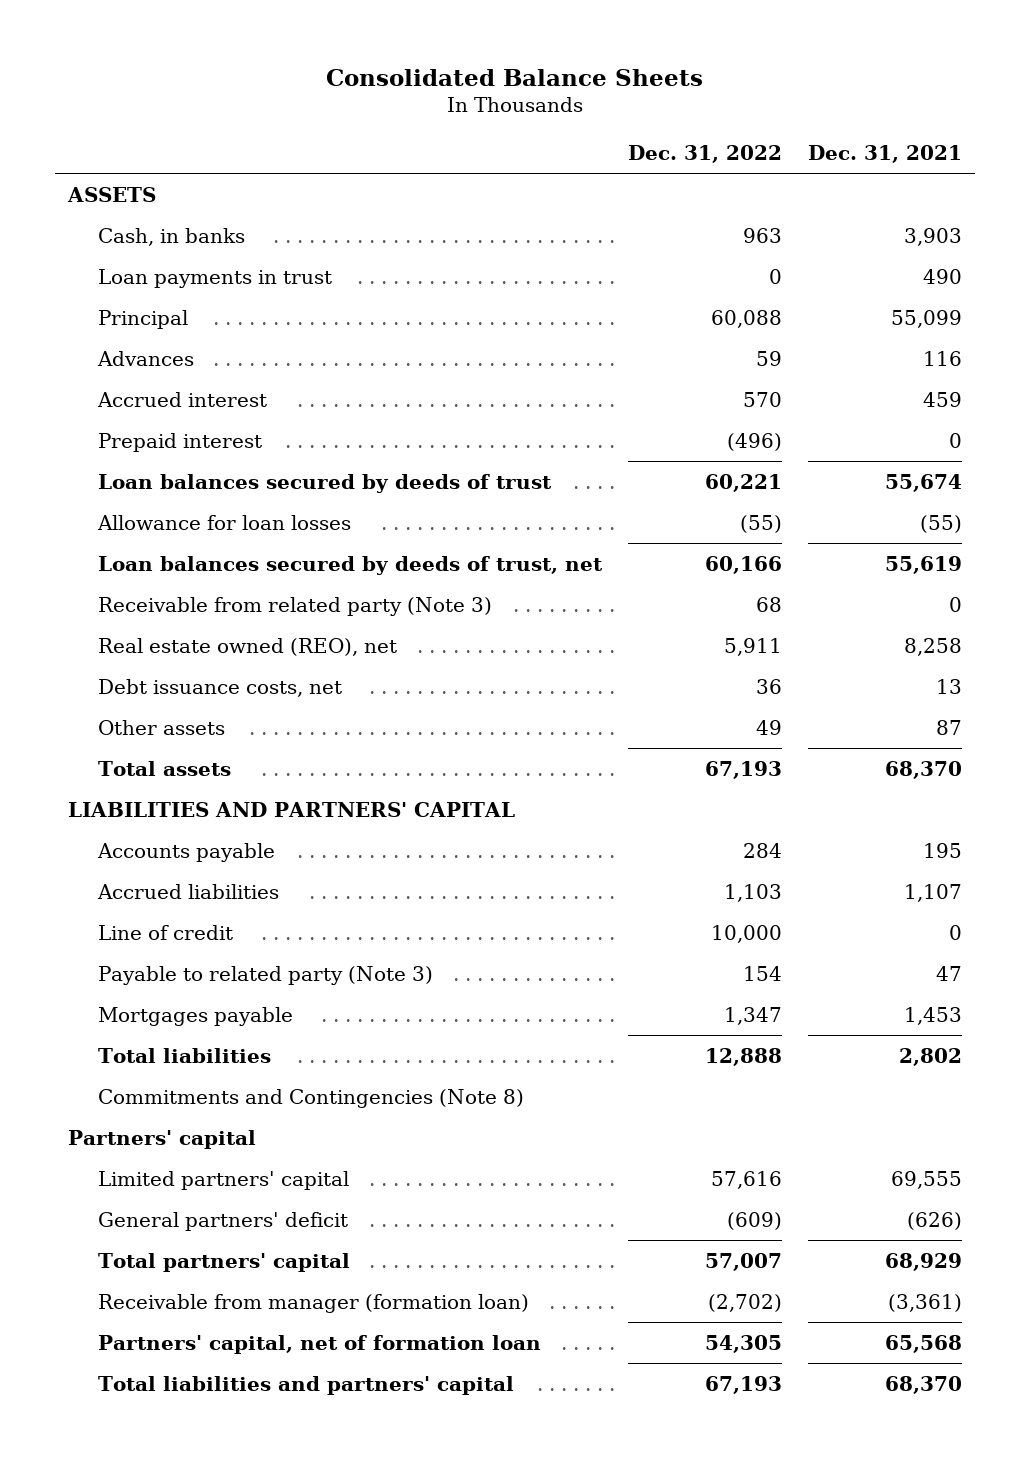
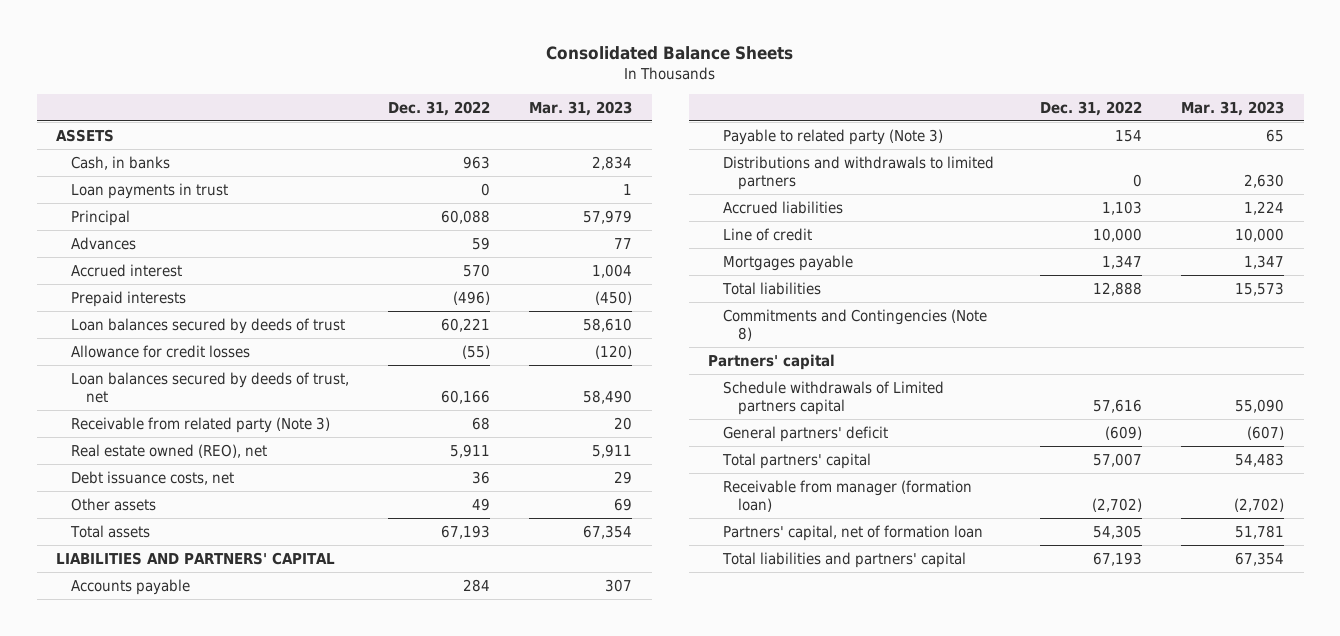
[807,144,962,163] Dec. 31, 2021 -> none
none -> [529,100,633,116] Mar. 31, 2023
[97,432,262,452] Prepaid interest -> [71,290,187,307] Prepaid interests
[96,514,351,530] Allowance for loan losses -> [71,344,251,358] Allowance for credit losses
[97,965,433,985] Payable to related party (Note 3) -> [722,128,943,145] Payable to related party (Note 3)
none -> [722,155,994,191] Distributions and withdrawals to limited partners
[97,1170,349,1190] Limited partners' capital -> [722,380,944,416] Schedule withdrawals of Limited partners capital

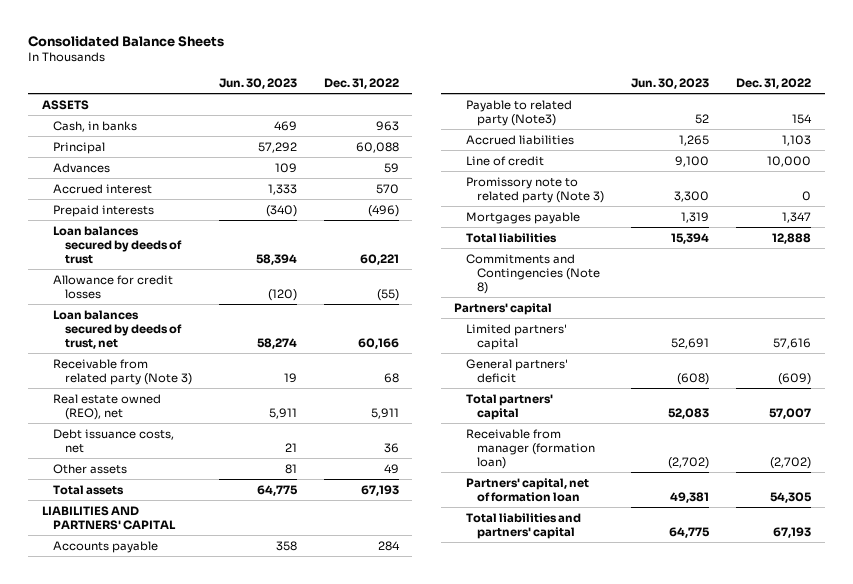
[529,100,633,116] Mar. 31, 2023 -> none
none -> [218,78,297,90] Jun. 30, 2023
[71,182,229,199] Loan payments in trust -> none
[722,155,994,191] Distributions and withdrawals to limited partners -> none
[722,128,943,145] Payable to related party (Note 3) -> [465,99,572,126] Payable to related party (Note3)
none -> [465,176,605,203] Promissory note to related party (Note 3)
[722,380,944,416] Schedule withdrawals of Limited partners capital -> [465,323,567,350] Limited partners' capital

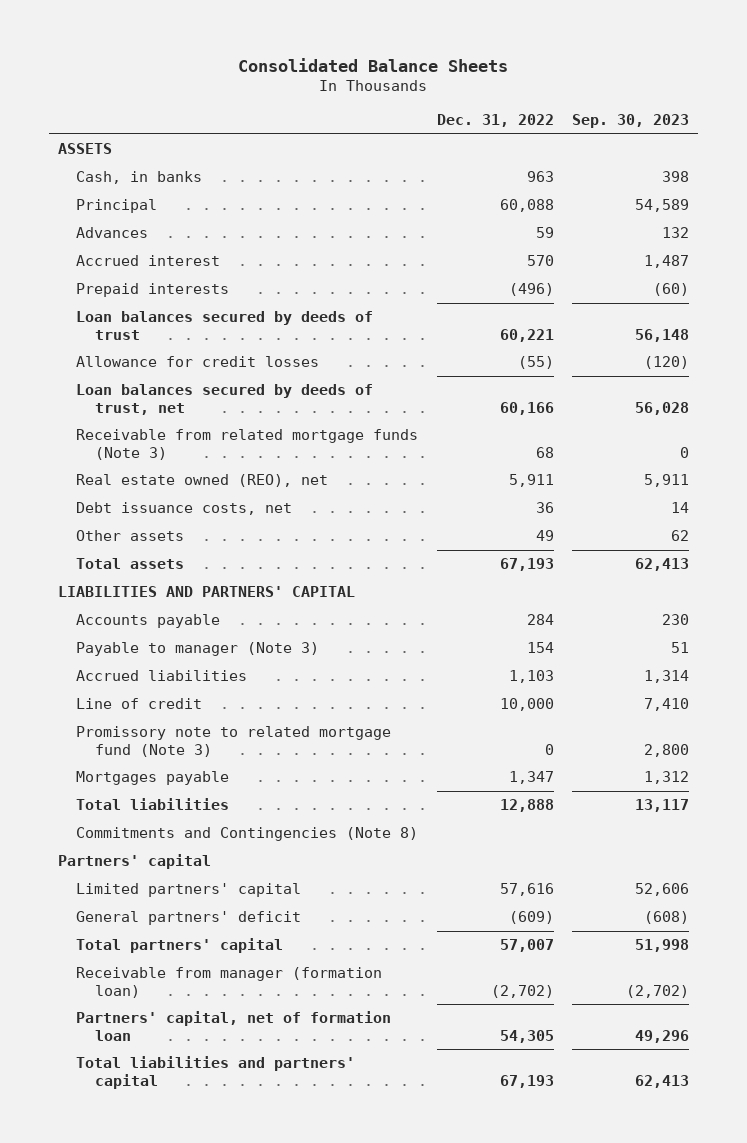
[218,78,297,90] Jun. 30, 2023 -> none
none -> [572,114,690,129] Sep. 30, 2023
[53,358,192,385] Receivable from related party (Note 3) -> [76,429,419,460] Receivable from related mortgage funds (Note 3)
[465,99,572,126] Payable to related party (Note3) -> [76,642,320,657] Payable to manager (Note 3)
[465,176,605,203] Promissory note to related party (Note 3) -> [76,726,392,757] Promissory note to related mortgage fund (Note 3)

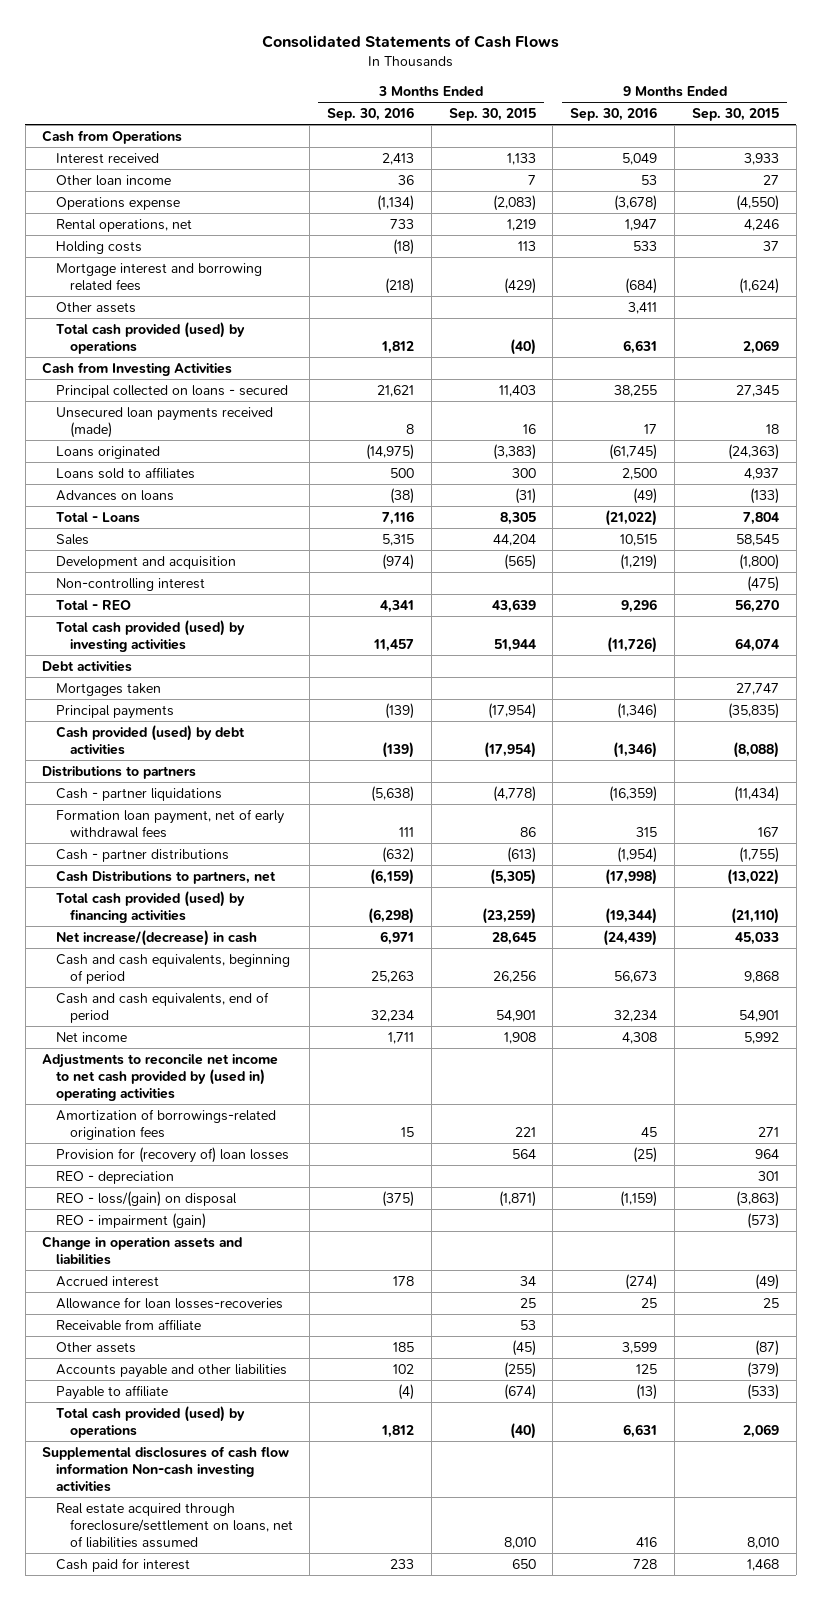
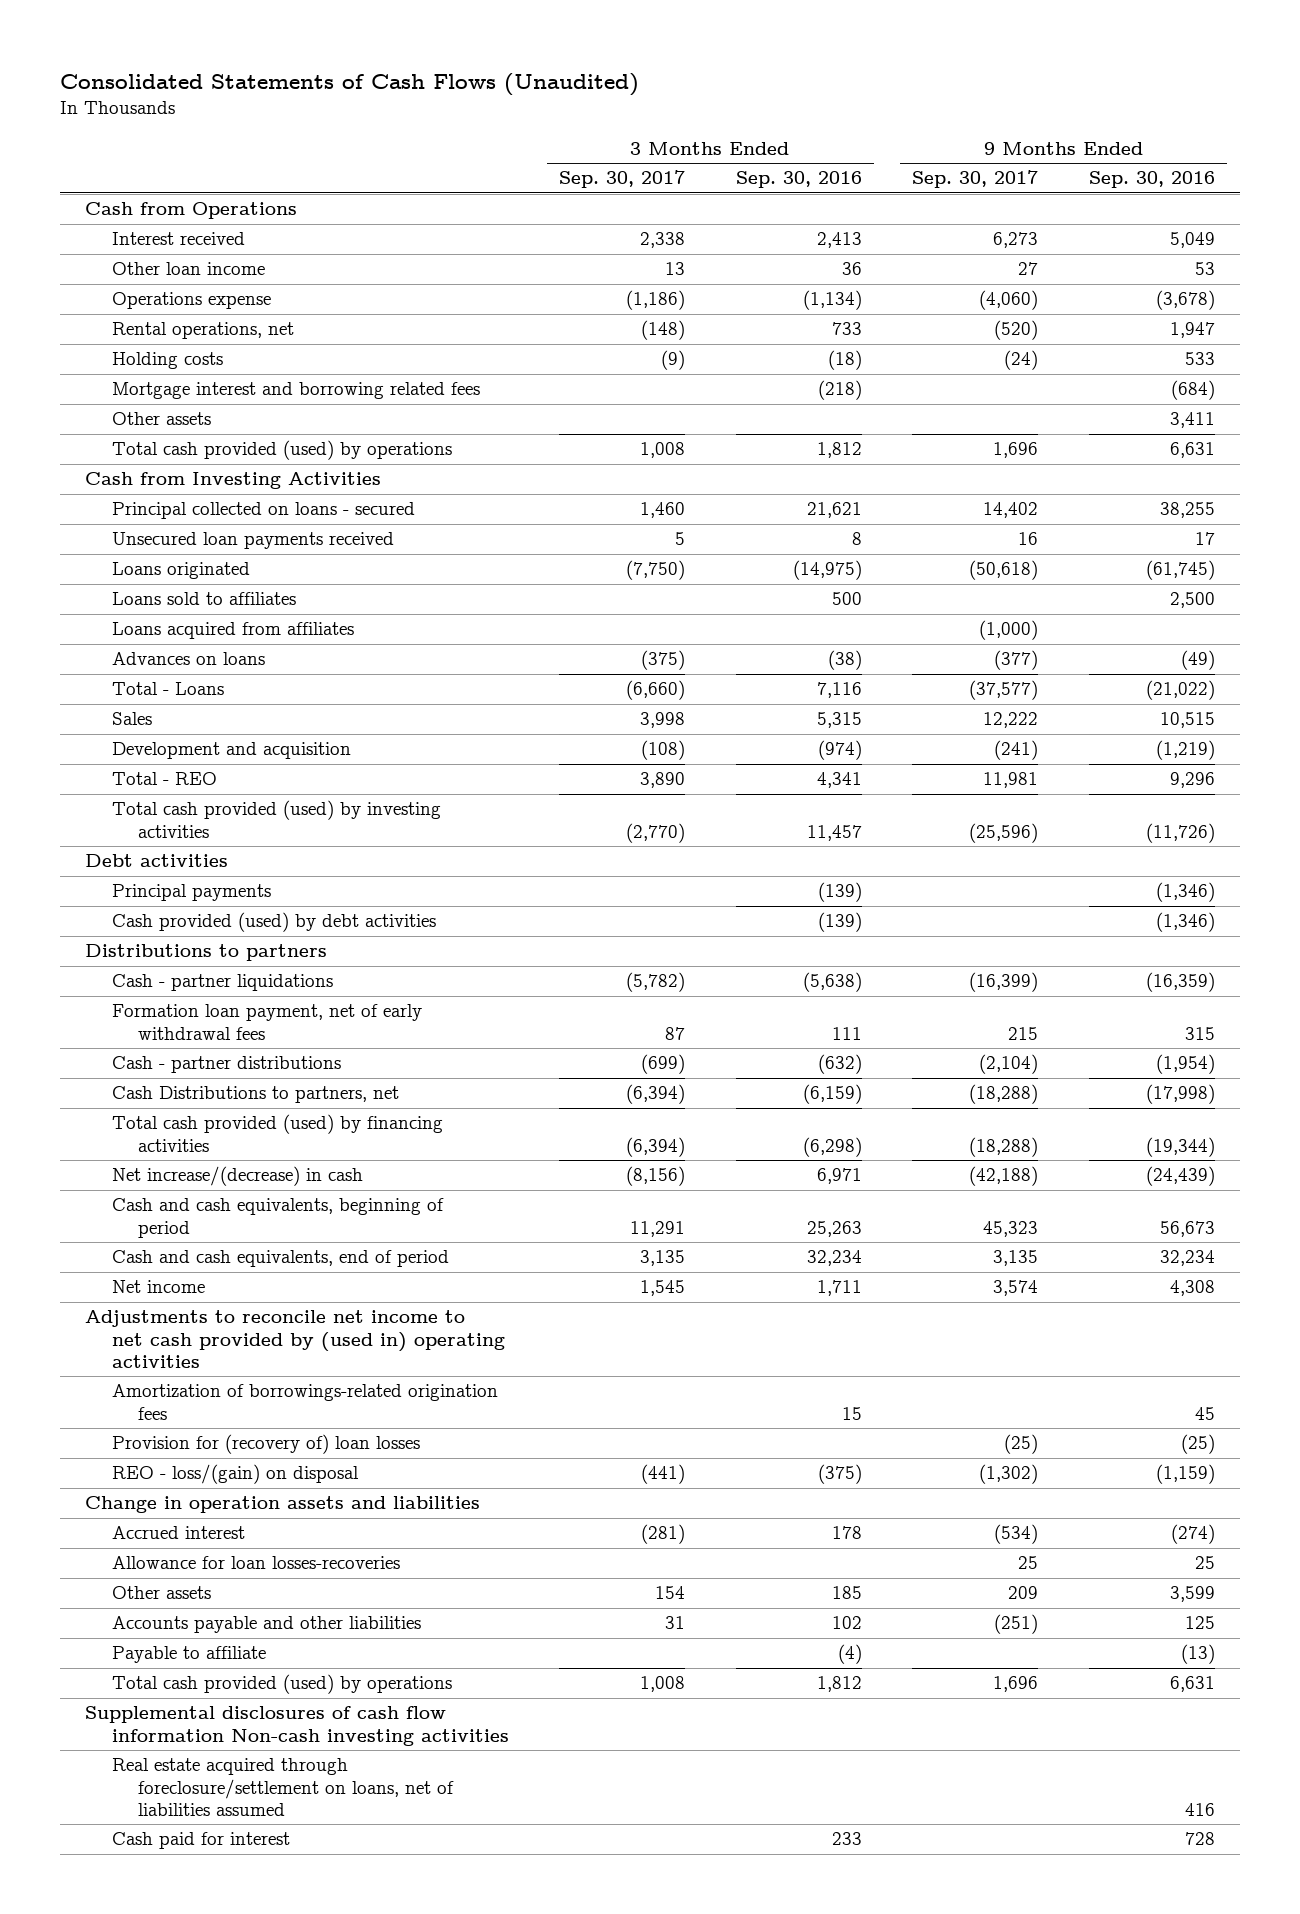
[261,34,559,48] Consolidated Statements of Cash Flows -> [59,72,639,96] Consolidated Statements of Cash Flows (Unaudited)
[448,107,536,121] Sep. 30, 2015 -> none
[691,107,779,121] Sep. 30, 2015 -> none
none -> [559,170,686,189] Sep. 30, 2017
none -> [912,170,1039,189] Sep. 30, 2017
[55,406,273,438] Unsecured loan payments received (made) -> [111,532,394,550] Unsecured loan payments received
none -> [111,622,354,640] Loans acquired from affiliates
[55,577,205,591] Non-controlling interest -> none
[55,682,161,696] Mortgages taken -> none
[55,1170,174,1184] REO - depreciation -> none
[55,1212,206,1229] REO - impairment (gain) -> none
[55,1318,201,1331] Receivable from affiliate -> none

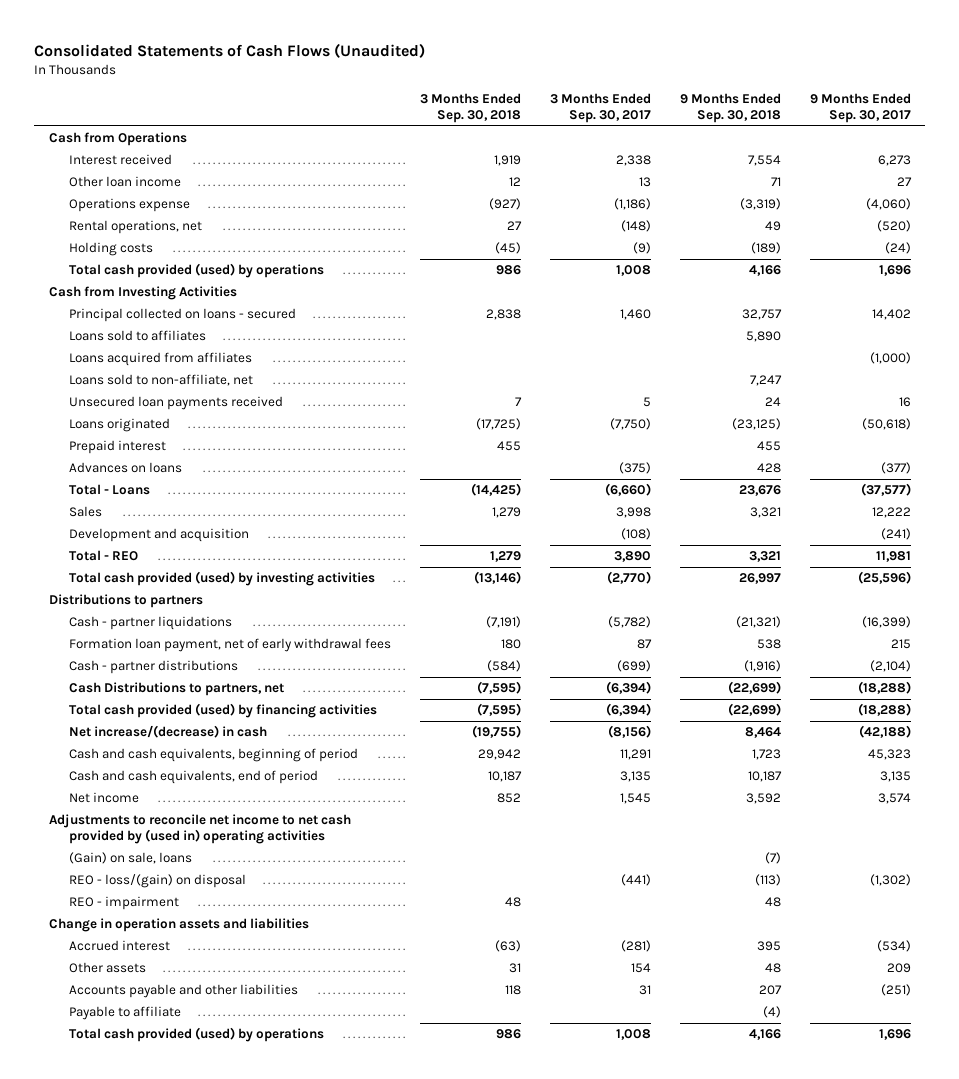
[735,171,862,189] Sep. 30, 2016 -> none
[1088,171,1215,189] Sep. 30, 2016 -> none
none -> [419,93,521,123] 3 Months Ended Sep. 30, 2018
none -> [679,93,781,123] 9 Months Ended Sep. 30, 2018
[111,382,480,400] Mortgage interest and borrowing related fees -> none
[111,412,211,426] Other assets -> none
none -> [68,374,253,387] Loans sold to non-affiliate, net
[111,532,394,550] Unsecured loan payments received -> [68,396,283,411] Unsecured loan payments received
[111,562,250,580] Loans originated -> [68,418,170,433] Loans originated
none -> [68,440,166,455] Prepaid interest
[84,854,228,868] Debt activities -> none
[111,884,271,902] Principal payments -> none
[111,912,436,933] Cash provided (used) by debt activities -> none
[111,1384,498,1420] Amortization of borrowings-related origination fees -> none
[111,1434,420,1455] Provision for (recovery of) loan losses -> none
none -> [68,852,192,865] (Gain) on sale, loans
none -> [68,896,179,911] REO - impairment
[111,1556,400,1570] Allowance for loan losses-recoveries -> none
[84,1706,509,1746] Supplemental disclosures of cash flow information Non-cash investing activities -> none
[111,1758,455,1816] Real estate acquired through foreclosure/settlement on loans, net of liabilities assumed -> none
[111,1832,290,1850] Cash paid for interest -> none

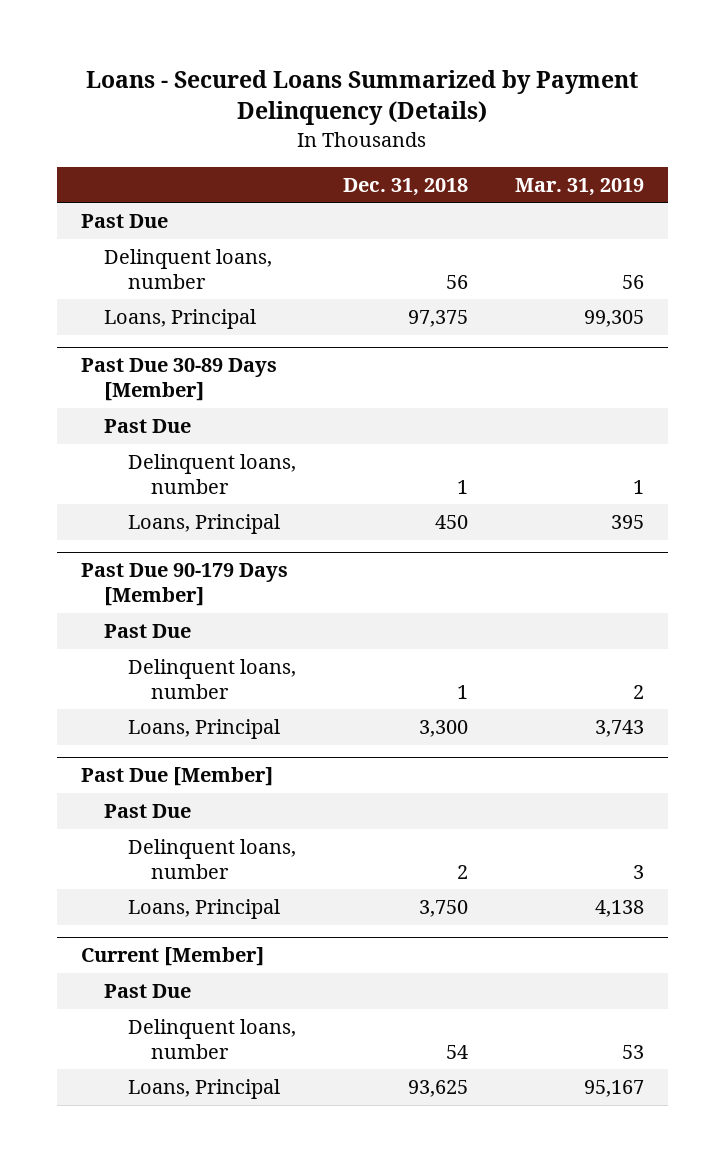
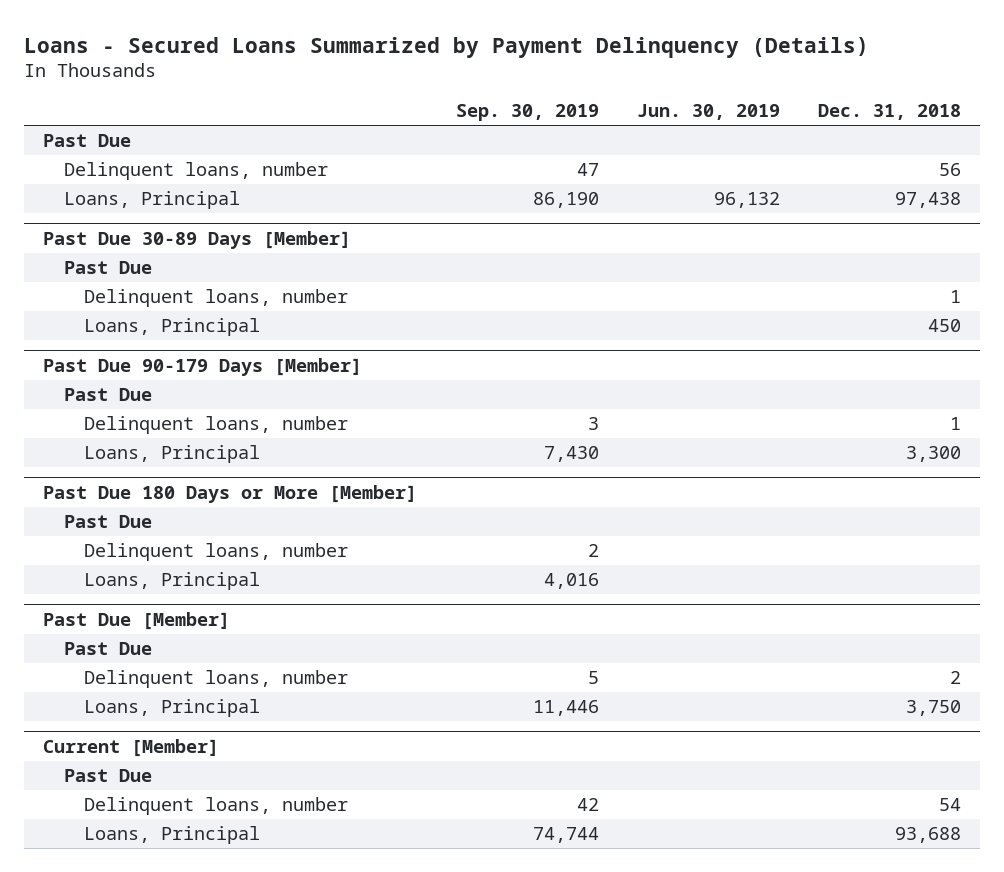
[515,177,645,196] Mar. 31, 2019 -> none
none -> [455,103,599,121] Sep. 30, 2019
none -> [636,103,780,120] Jun. 30, 2019
[407,310,468,328] 97,375 -> [894,192,961,209] 97,438
none -> [43,485,418,504] Past Due 180 Days or More [Member]
none -> [63,515,152,529] Past Due
none -> [84,543,349,562] Delinquent loans, number
none -> [84,572,261,591] Loans, Principal
[407,1080,468,1098] 93,625 -> [894,827,961,844] 93,688

